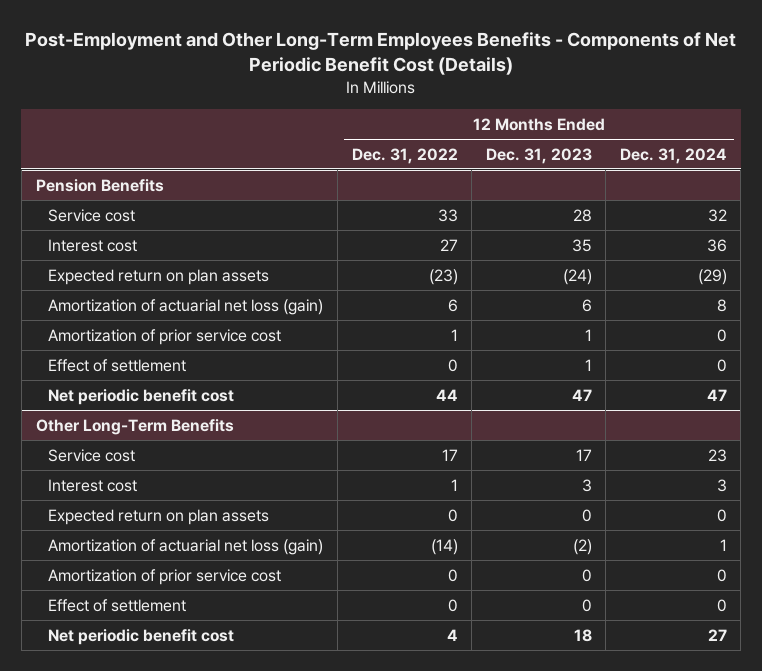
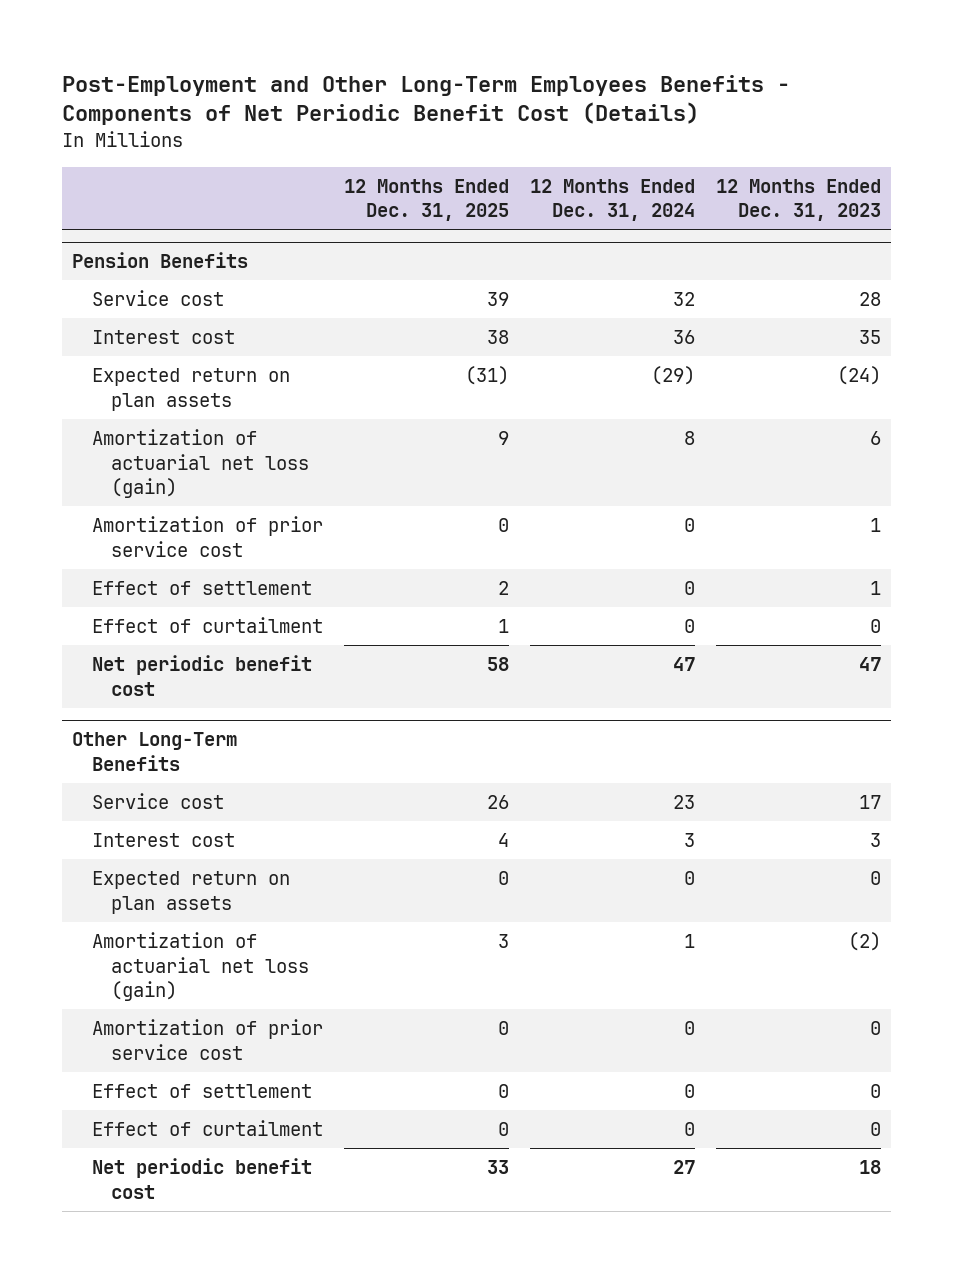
[351,147,458,164] Dec. 31, 2022 -> none
none -> [343,178,509,222] 12 Months Ended Dec. 31, 2025
none -> [91,617,323,634] Effect of curtailment
none -> [91,1120,323,1137] Effect of curtailment

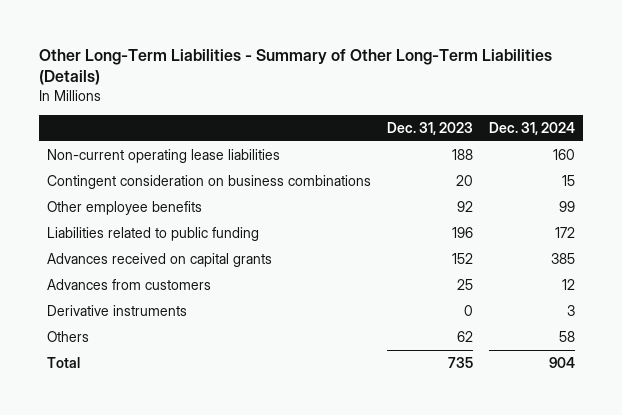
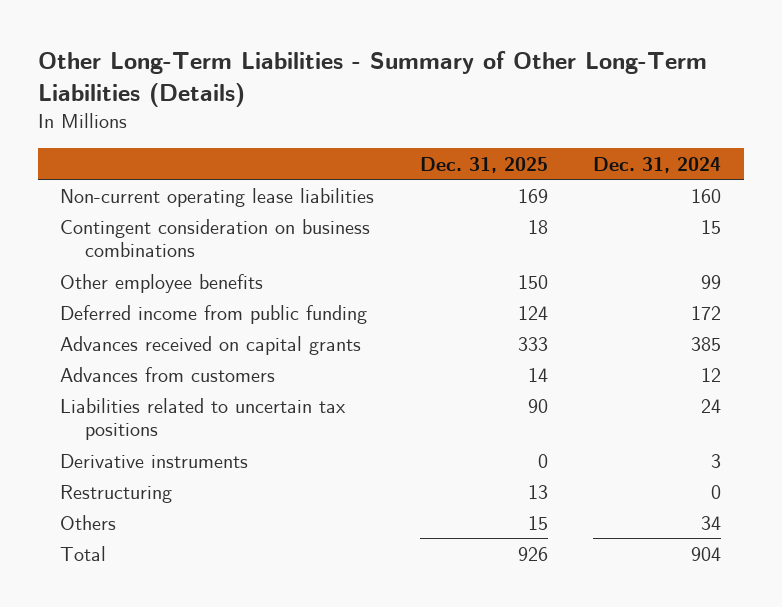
[386,121,473,135] Dec. 31, 2023 -> none
none -> [419,156,548,173] Dec. 31, 2025
[47,227,260,242] Liabilities related to public funding -> [60,304,368,324] Deferred income from public funding
none -> [60,397,347,441] Liabilities related to uncertain tax positions
none -> [60,484,173,503] Restructuring
[558,331,575,343] 58 -> [701,515,722,530] 34

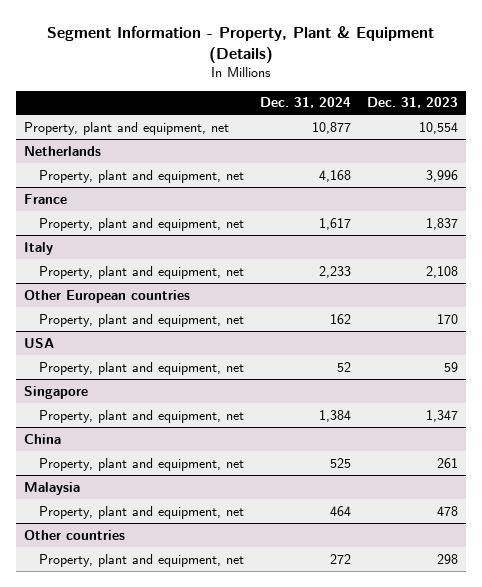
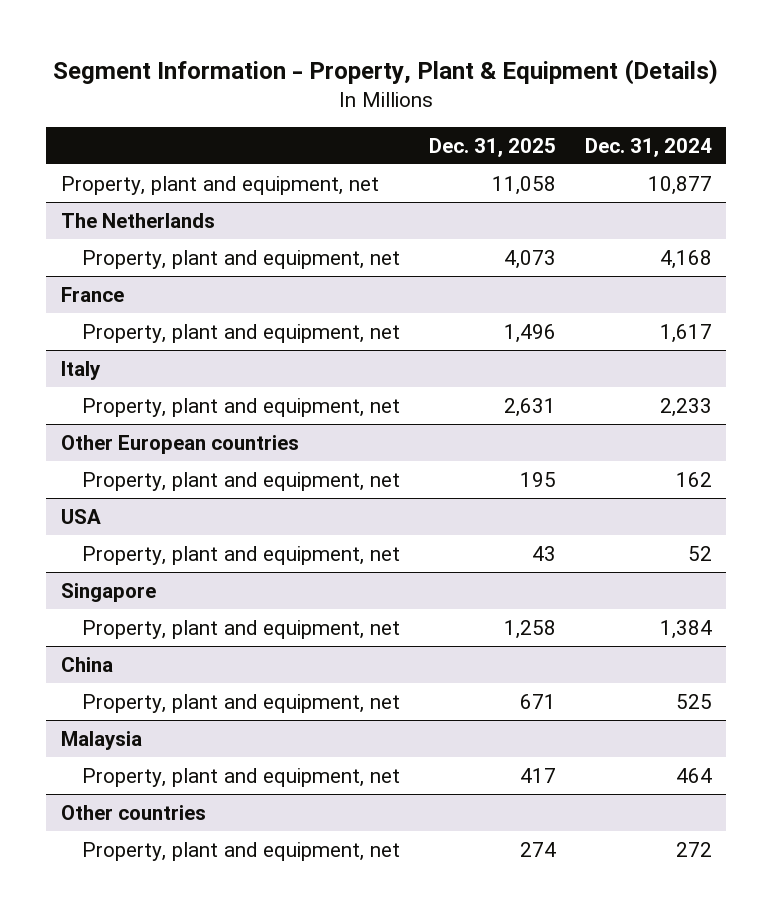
[366,97,458,109] Dec. 31, 2023 -> none
none -> [429,138,557,158] Dec. 31, 2025
[24,145,102,156] Netherlands -> [60,212,215,228] The Netherlands

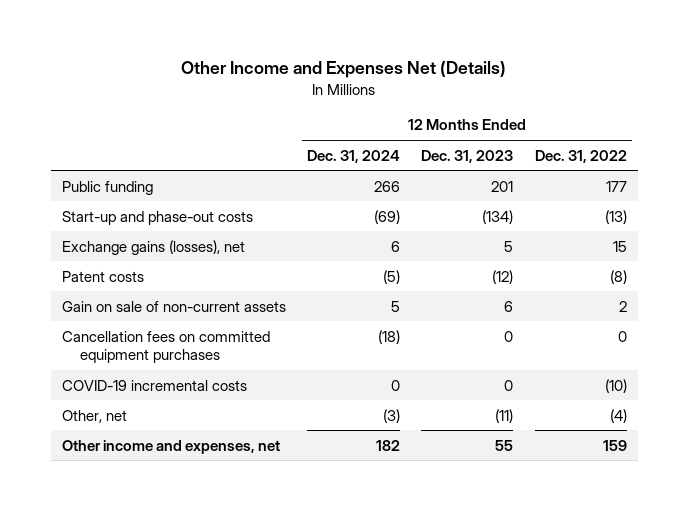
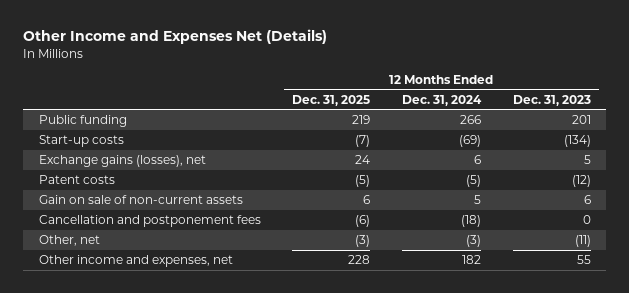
[534,149,627,163] Dec. 31, 2022 -> none
none -> [292,94,371,106] Dec. 31, 2025
[61,210,253,225] Start-up and phase-out costs -> [38,135,124,148] Start-up costs
[61,330,270,364] Cancellation fees on committed equipment purchases -> none
[61,379,247,391] COVID-19 incremental costs -> none
none -> [38,215,261,228] Cancellation and postponement fees

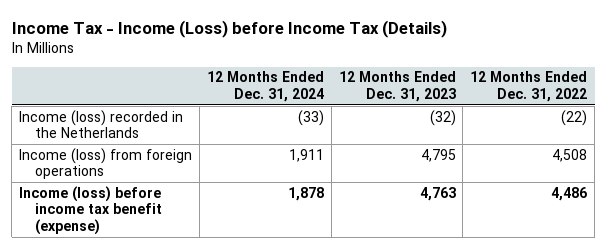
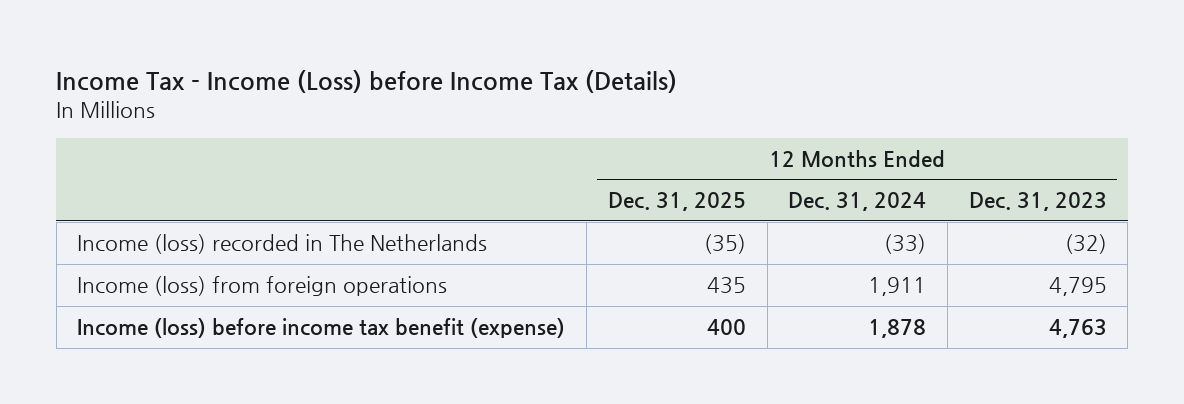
[470,71,588,103] 12 Months Ended Dec. 31, 2022 -> none
none -> [607,192,746,212] Dec. 31, 2025
[19,109,184,139] Income (loss) recorded in the Netherlands -> [77,234,488,255] Income (loss) recorded in The Netherlands

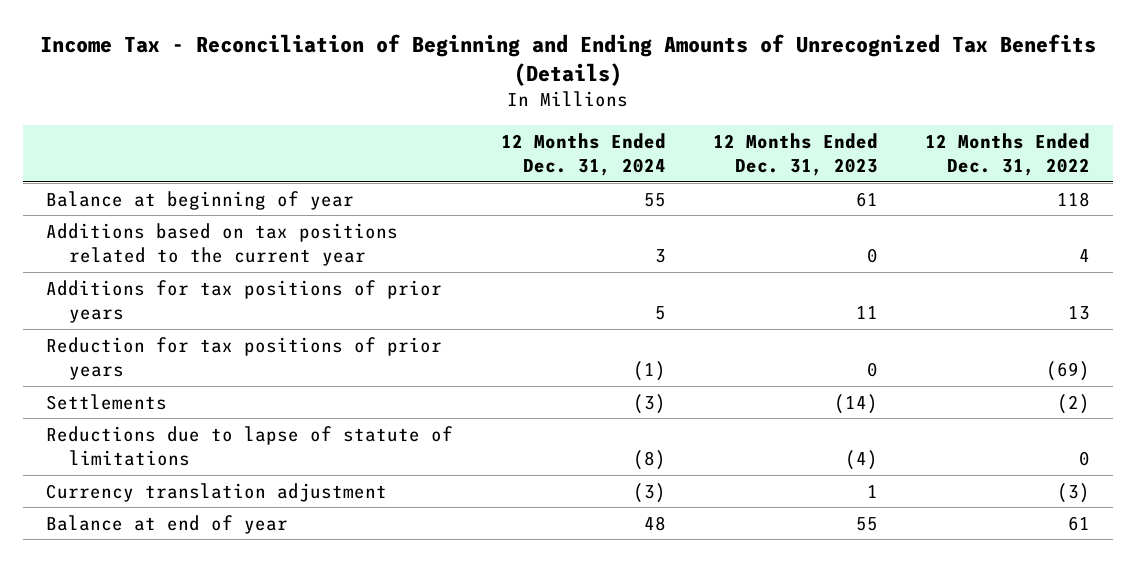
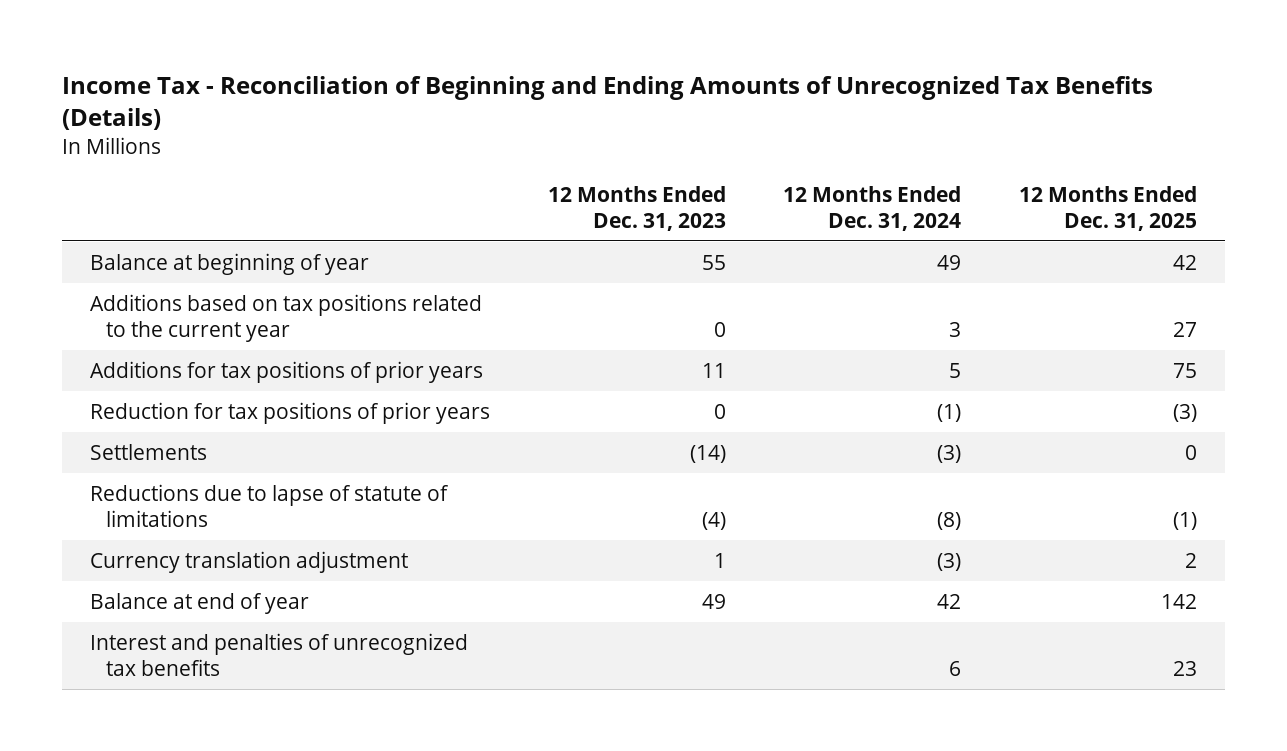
[924,132,1090,176] 12 Months Ended Dec. 31, 2022 -> none
none -> [1018,185,1197,231] 12 Months Ended Dec. 31, 2025
[643,192,666,207] 55 -> [937,254,962,270] 49
[855,191,878,207] 61 -> [701,254,726,270] 55
[643,515,666,531] 48 -> [937,593,962,609] 42
[855,516,878,531] 55 -> [701,593,726,609] 49
none -> [90,632,469,676] Interest and penalties of unrecognized tax benefits

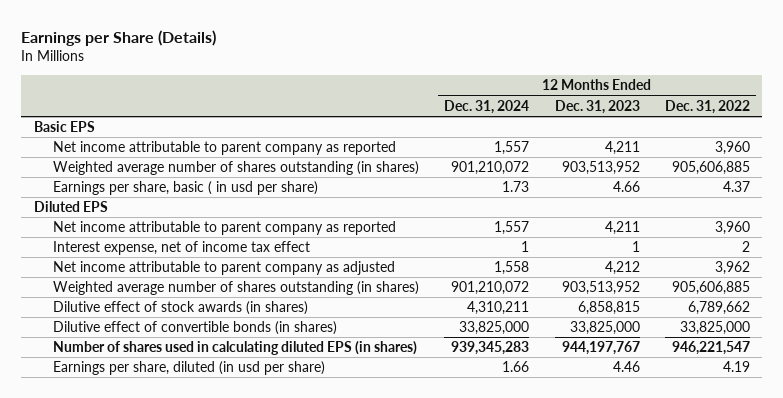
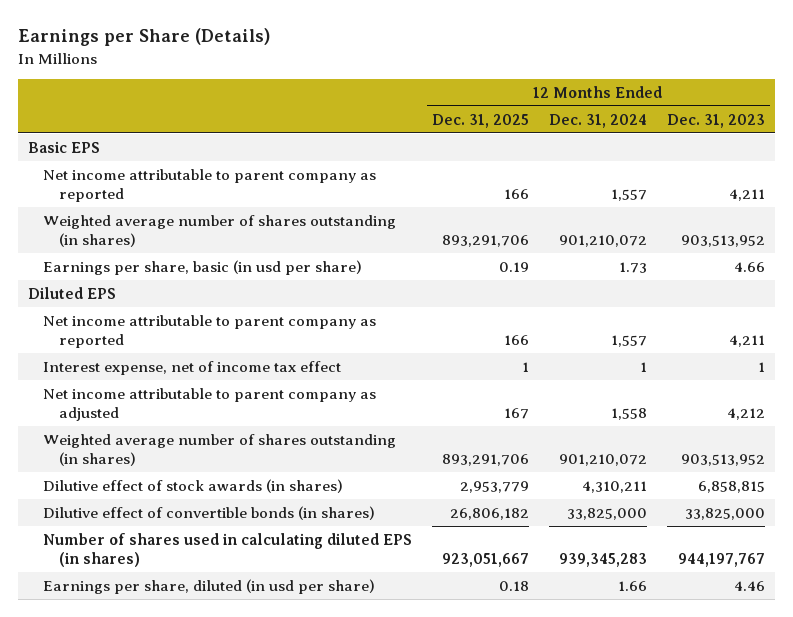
[664,99,750,114] Dec. 31, 2022 -> none
none -> [432,113,530,128] Dec. 31, 2025
[53,181,319,196] Earnings per share, basic ( in usd per share) -> [43,259,363,275] Earnings per share, basic (in usd per share)

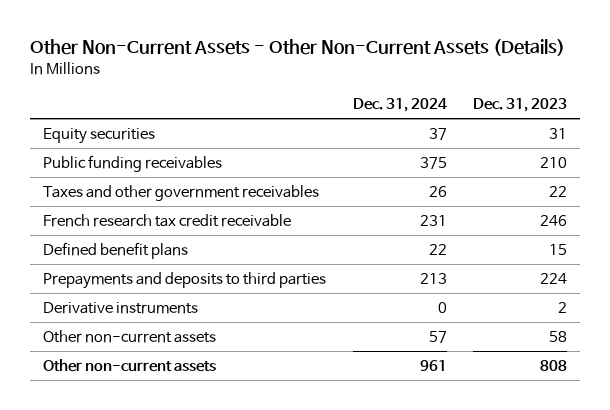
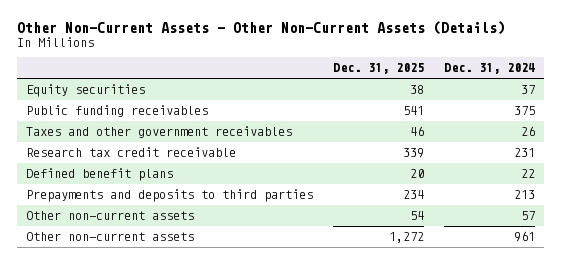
[473,98,568,113] Dec. 31, 2023 -> none
none -> [333,63,425,75] Dec. 31, 2025
[43,214,292,228] French research tax credit receivable -> [26,147,237,158] Research tax credit receivable
[43,302,199,315] Derivative instruments -> none

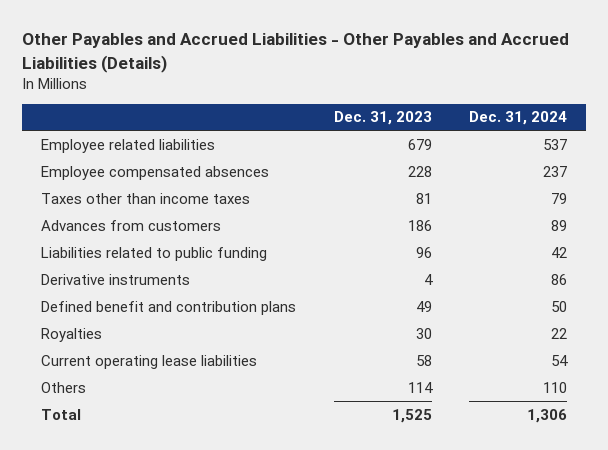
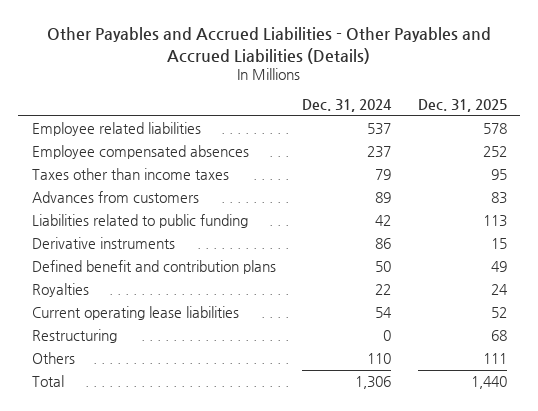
[333,111,432,126] Dec. 31, 2023 -> none
none -> [417,99,507,113] Dec. 31, 2025
none -> [31,329,117,344] Restructuring

